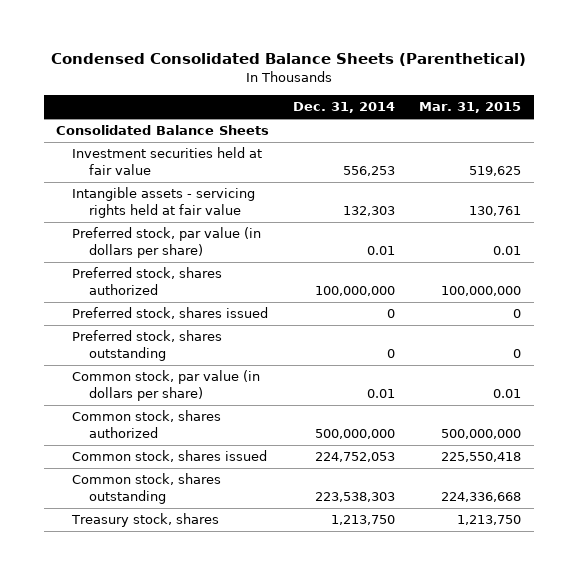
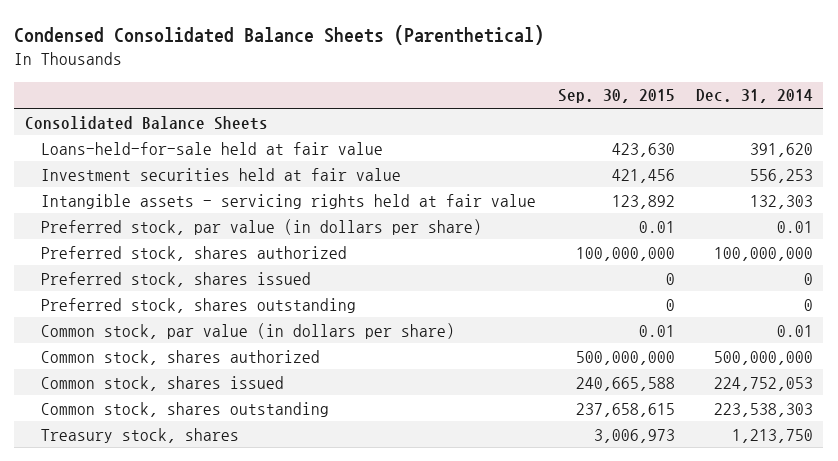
[419,102,522,114] Mar. 31, 2015 -> none
none -> [557,89,675,104] Sep. 30, 2015
none -> [41,141,384,155] Loans-held-for-sale held at fair value

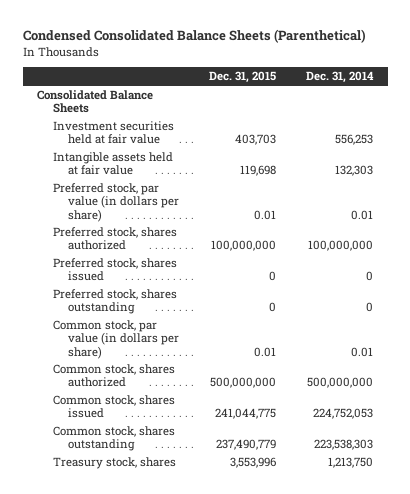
[557,89,675,104] Sep. 30, 2015 -> none
none -> [209,71,277,84] Dec. 31, 2015
[41,141,384,155] Loans-held-for-sale held at fair value -> none
[41,193,537,209] Intangible assets - servicing rights held at fair value -> [52,152,173,176] Intangible assets held at fair value

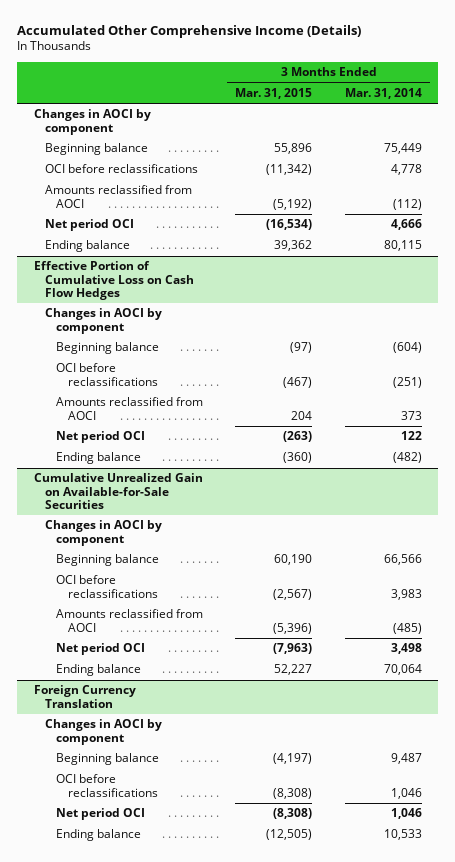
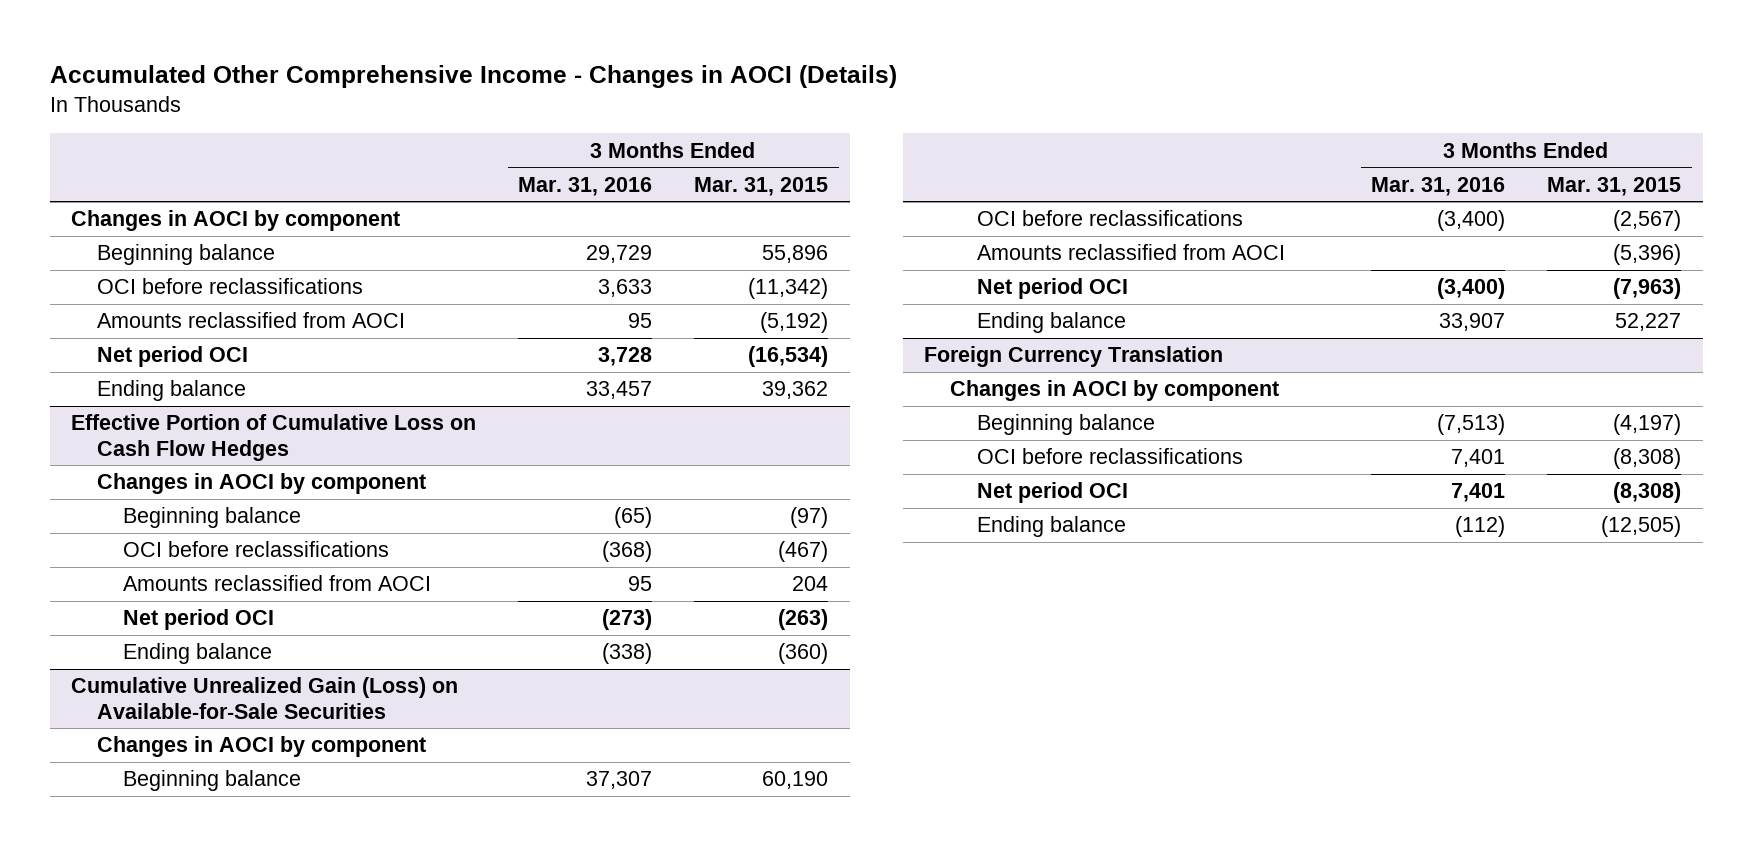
[17,25,362,39] Accumulated Other Comprehensive Income (Details) -> [49,65,897,89] Accumulated Other Comprehensive Income - Changes in AOCI (Details)
[344,87,422,99] Mar. 31, 2014 -> none
none -> [518,176,653,196] Mar. 31, 2016
[33,473,203,510] Cumulative Unrealized Gain on Available-for-Sale Securities -> [71,677,459,719] Cumulative Unrealized Gain (Loss) on Available-for-Sale Securities

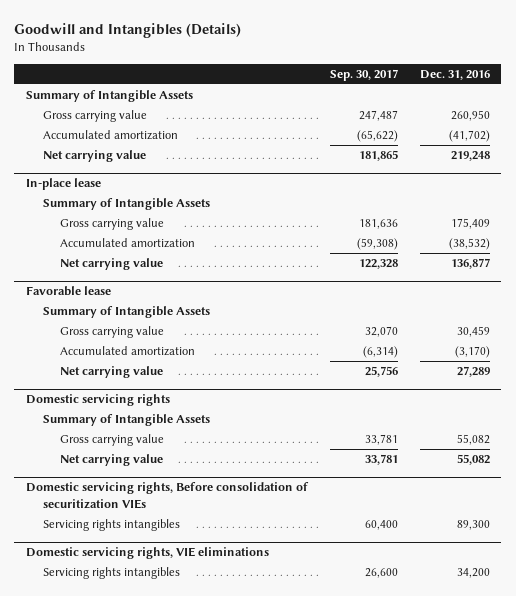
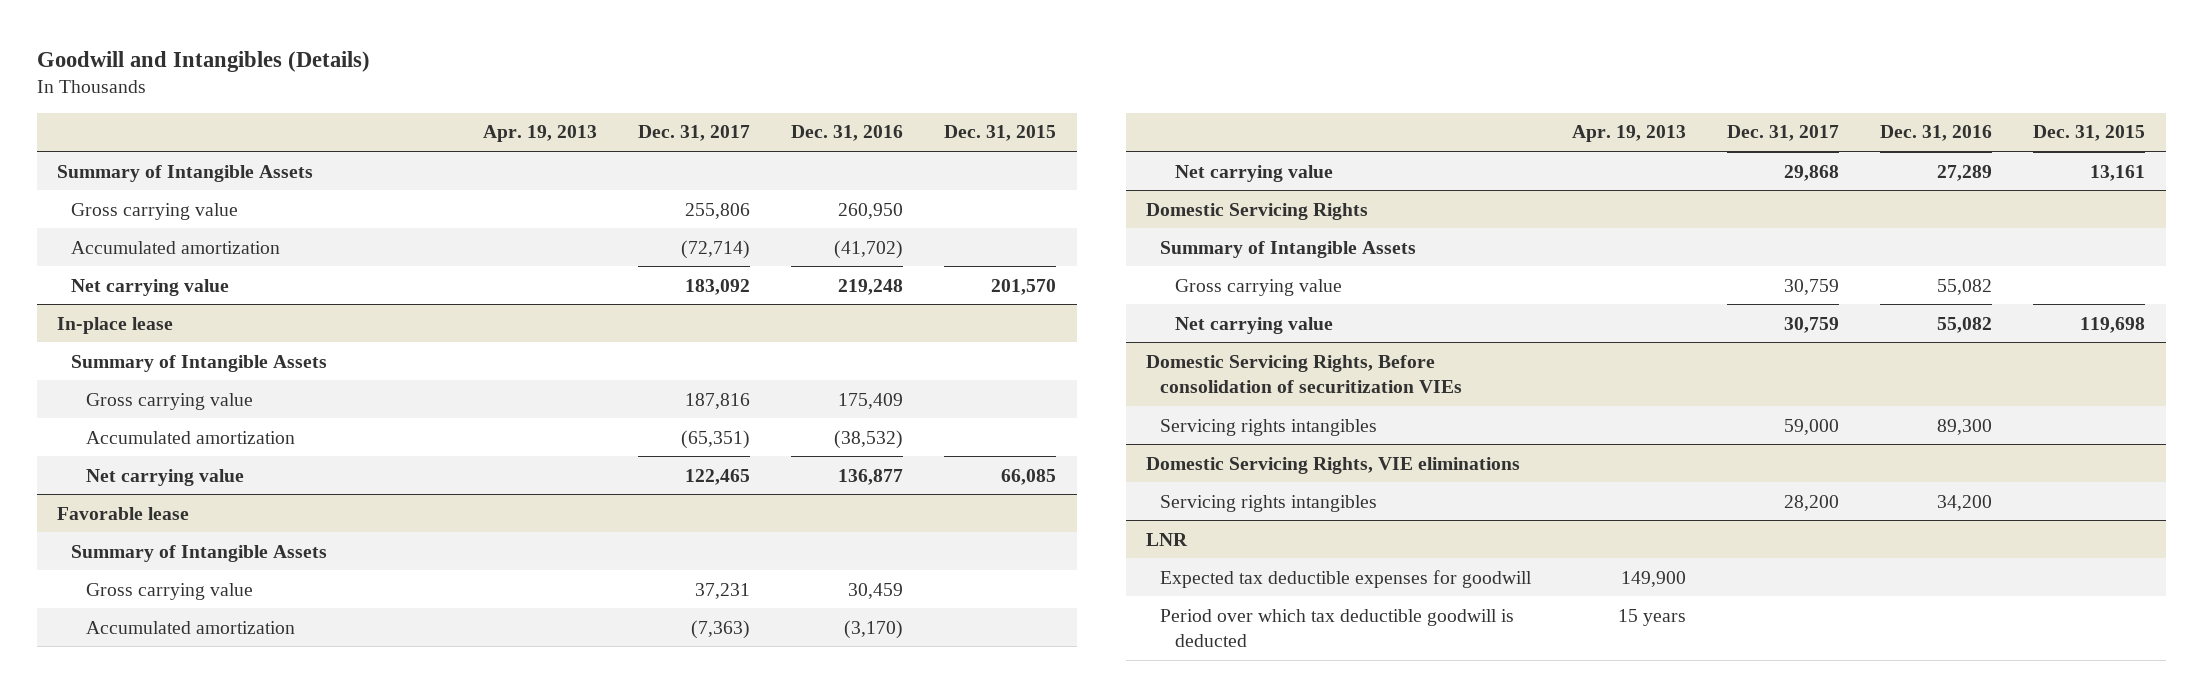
[329,69,398,82] Sep. 30, 2017 -> none
none -> [483,125,598,143] Apr. 19, 2013
none -> [638,125,751,142] Dec. 31, 2017
none -> [944,125,1057,142] Dec. 31, 2015
[25,394,170,407] Domestic servicing rights -> [1146,202,1369,220] Domestic Servicing Rights
[25,482,309,509] Domestic servicing rights, Before consolidation of securitization VIEs -> [1146,354,1463,393] Domestic Servicing Rights, Before consolidation of securitization VIEs
[25,547,269,560] Domestic servicing rights, VIE eliminations -> [1146,456,1521,474] Domestic Servicing Rights, VIE eliminations
none -> [1146,532,1189,546] LNR
none -> [1160,569,1533,588] Expected tax deductible expenses for goodwill
none -> [1160,608,1515,647] Period over which tax deductible goodwill is deducted

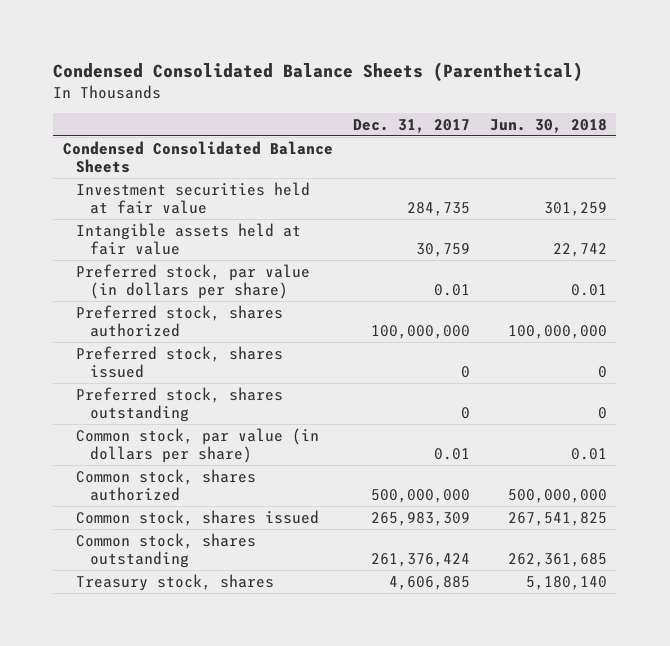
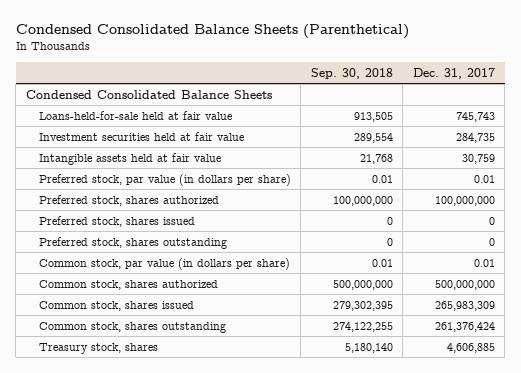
[489,118,607,133] Jun. 30, 2018 -> none
none -> [310,67,393,79] Sep. 30, 2018
none -> [38,110,232,120] Loans-held-for-sale held at fair value

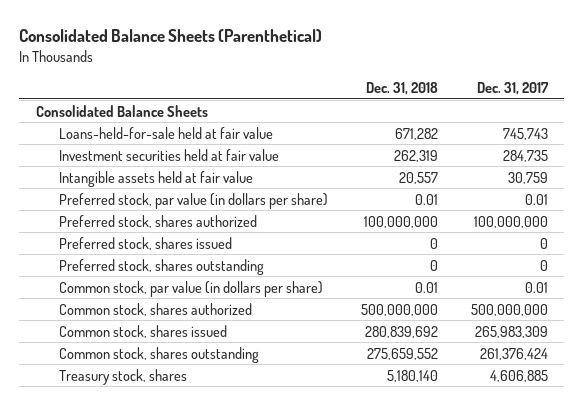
[15,24,409,40] Condensed Consolidated Balance Sheets (Parenthetical) -> [19,28,323,42] Consolidated Balance Sheets (Parenthetical)
[310,67,393,79] Sep. 30, 2018 -> none
none -> [365,82,438,96] Dec. 31, 2018
[25,89,272,99] Condensed Consolidated Balance Sheets -> [35,104,208,117] Consolidated Balance Sheets

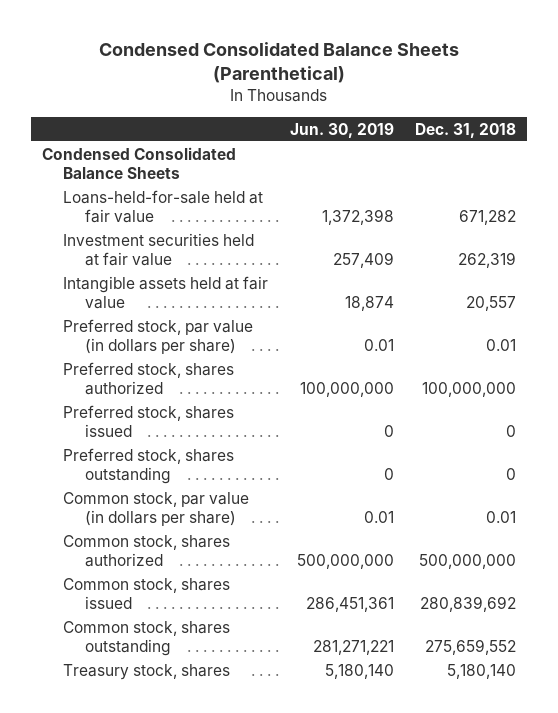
[19,28,323,42] Consolidated Balance Sheets (Parenthetical) -> [99,41,460,83] Condensed Consolidated Balance Sheets (Parenthetical)
[476,82,549,96] Dec. 31, 2017 -> none
none -> [289,122,394,138] Jun. 30, 2019
[35,104,208,117] Consolidated Balance Sheets -> [41,146,236,179] Condensed Consolidated Balance Sheets

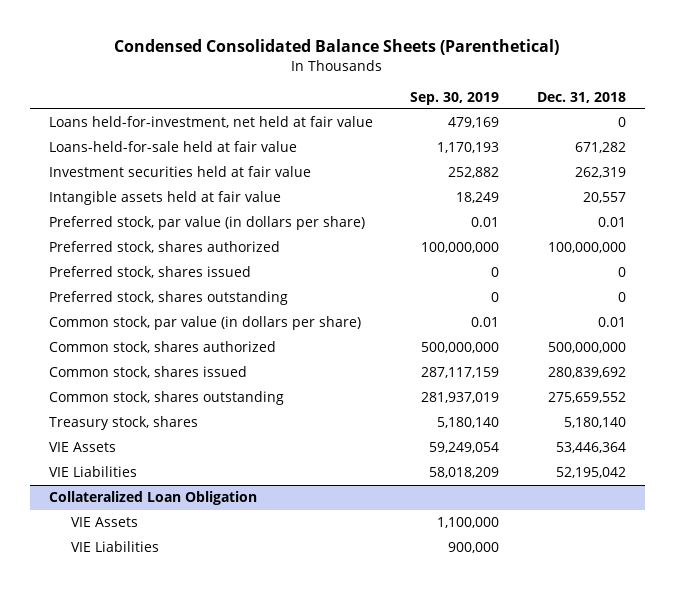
[289,122,394,138] Jun. 30, 2019 -> none
none -> [410,91,500,105] Sep. 30, 2019
[41,146,236,179] Condensed Consolidated Balance Sheets -> none
none -> [48,116,373,129] Loans held-for-investment, net held at fair value
none -> [48,442,116,453] VIE Assets
none -> [48,466,137,478] VIE Liabilities
none -> [48,491,257,506] Collateralized Loan Obligation
none -> [71,517,139,528] VIE Assets
none -> [71,541,160,553] VIE Liabilities

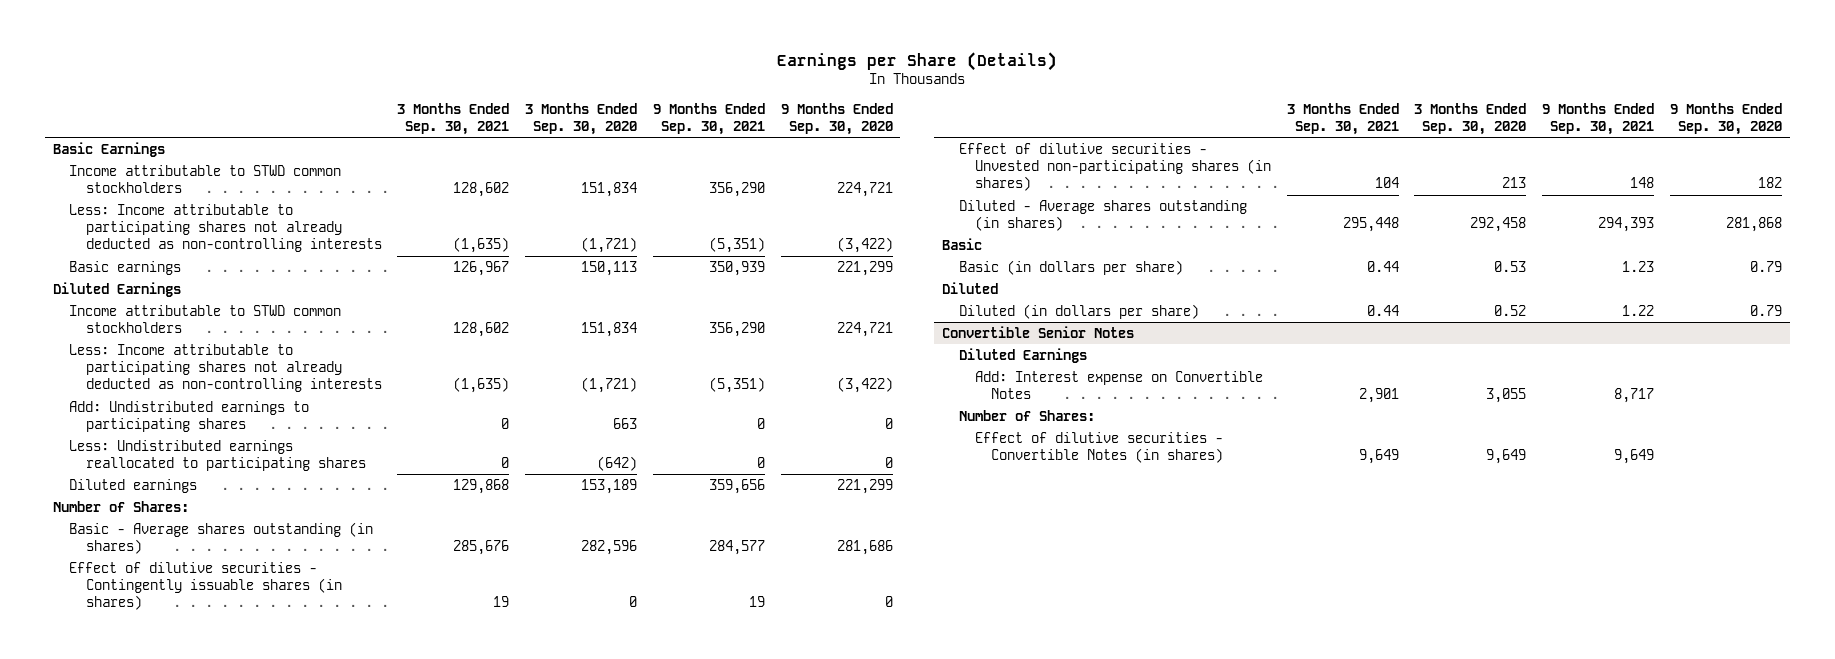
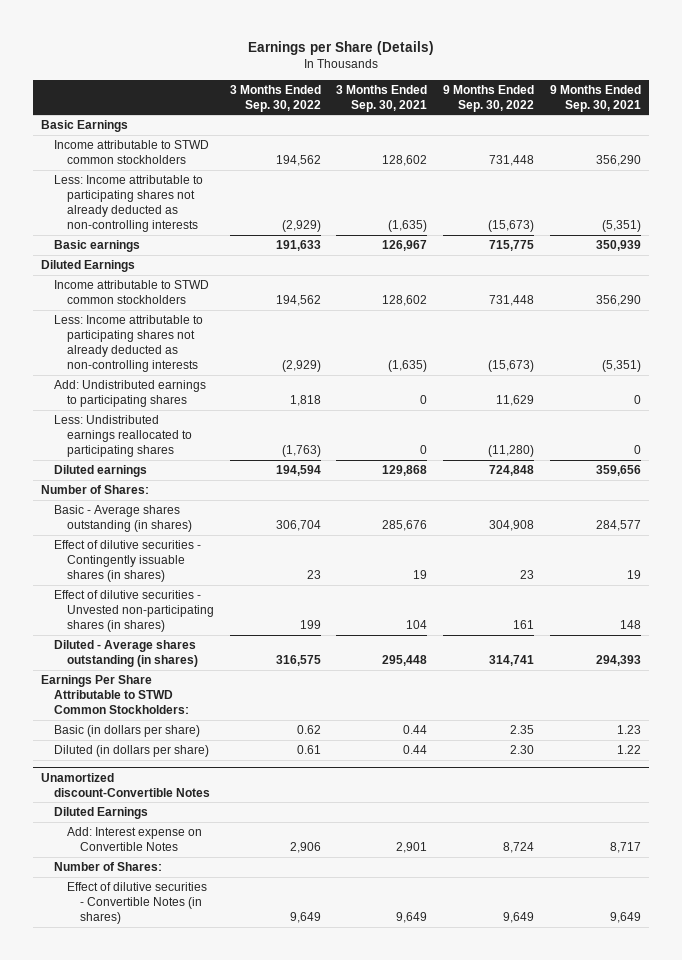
[525,102,638,135] 3 Months Ended Sep. 30, 2020 -> none
[780,102,893,135] 9 Months Ended Sep. 30, 2020 -> none
none -> [229,84,321,112] 3 Months Ended Sep. 30, 2022
none -> [443,84,535,112] 9 Months Ended Sep. 30, 2022
[942,237,983,250] Basic -> none
none -> [40,674,189,715] Earnings Per Share Attributable to STWD Common Stockholders:
[942,281,999,294] Diluted -> none
[942,325,1135,338] Convertible Senior Notes -> [40,772,210,797] Unamortized discount-Convertible Notes

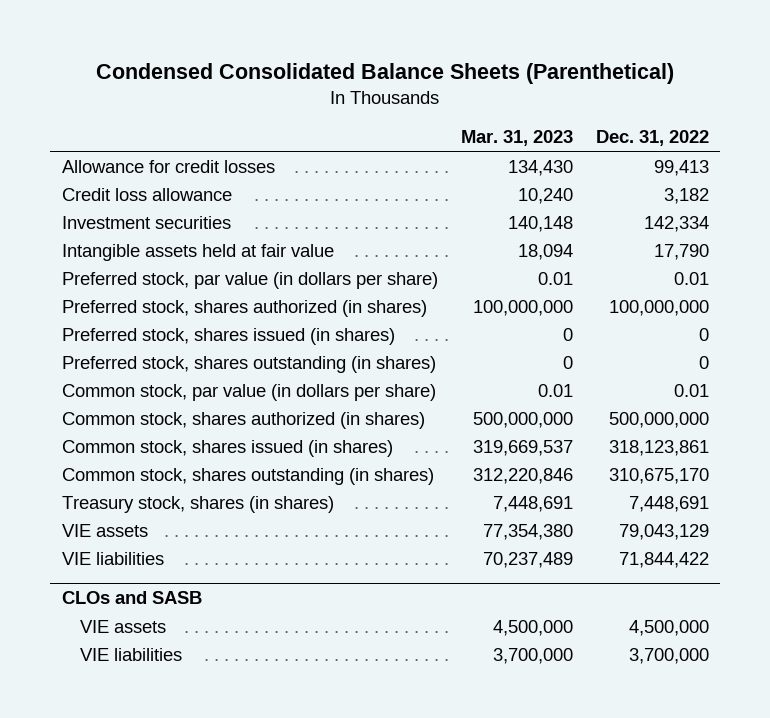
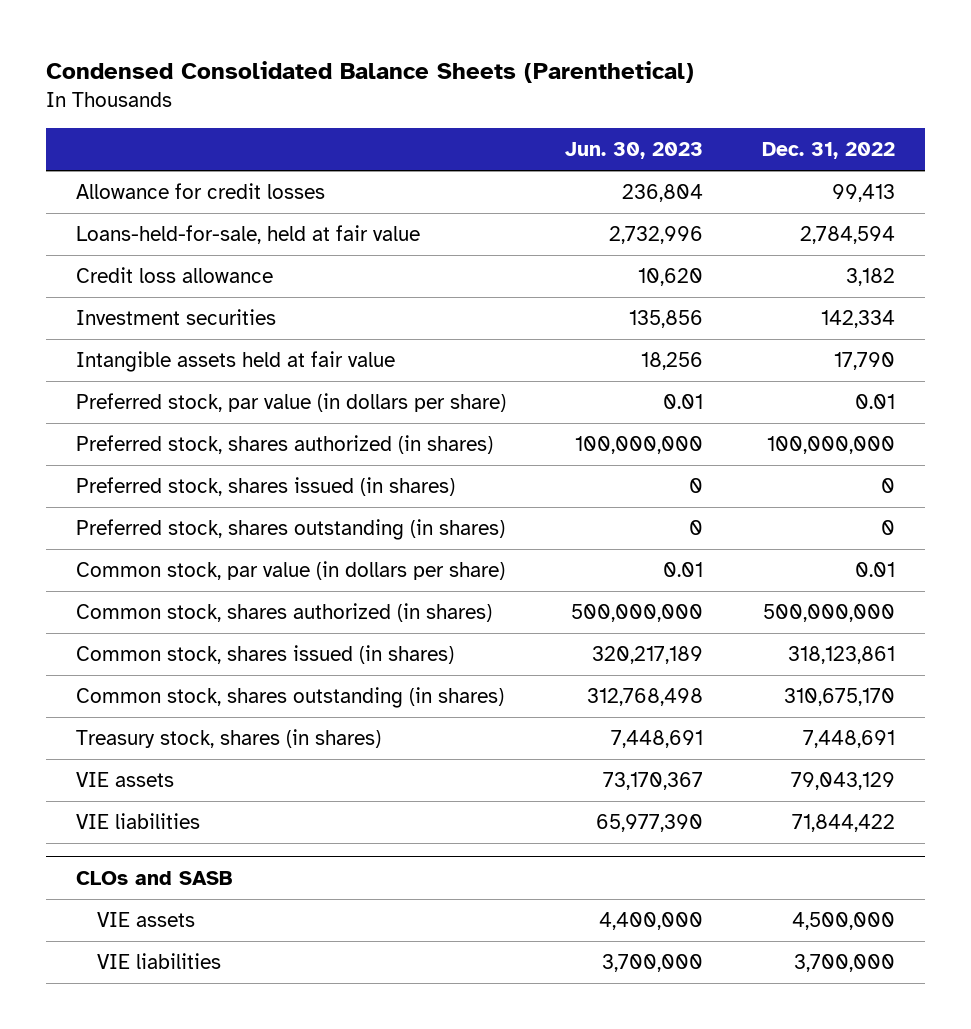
[460,130,573,147] Mar. 31, 2023 -> none
none -> [564,142,703,160] Jun. 30, 2023
none -> [75,225,420,245] Loans-held-for-sale, held at fair value

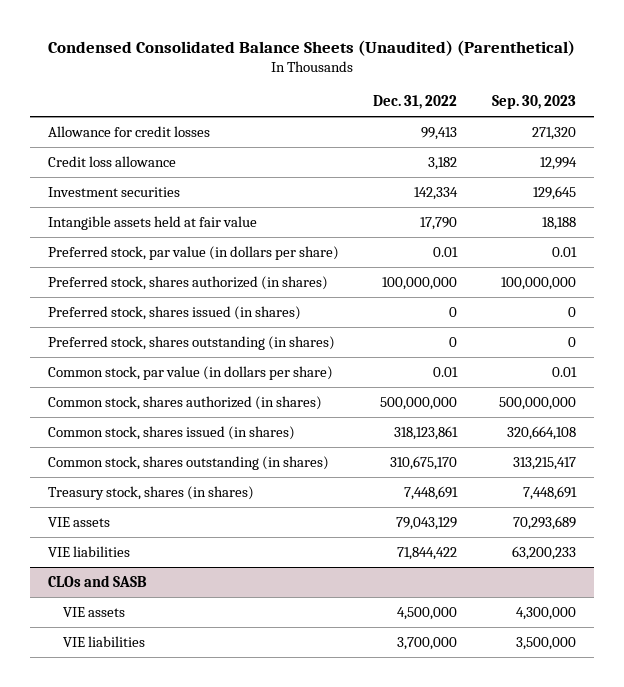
[46,60,695,83] Condensed Consolidated Balance Sheets (Parenthetical) -> [47,39,575,56] Condensed Consolidated Balance Sheets (Unaudited) (Parenthetical)
[564,142,703,160] Jun. 30, 2023 -> none
none -> [492,95,577,110] Sep. 30, 2023
[75,225,420,245] Loans-held-for-sale, held at fair value -> none

